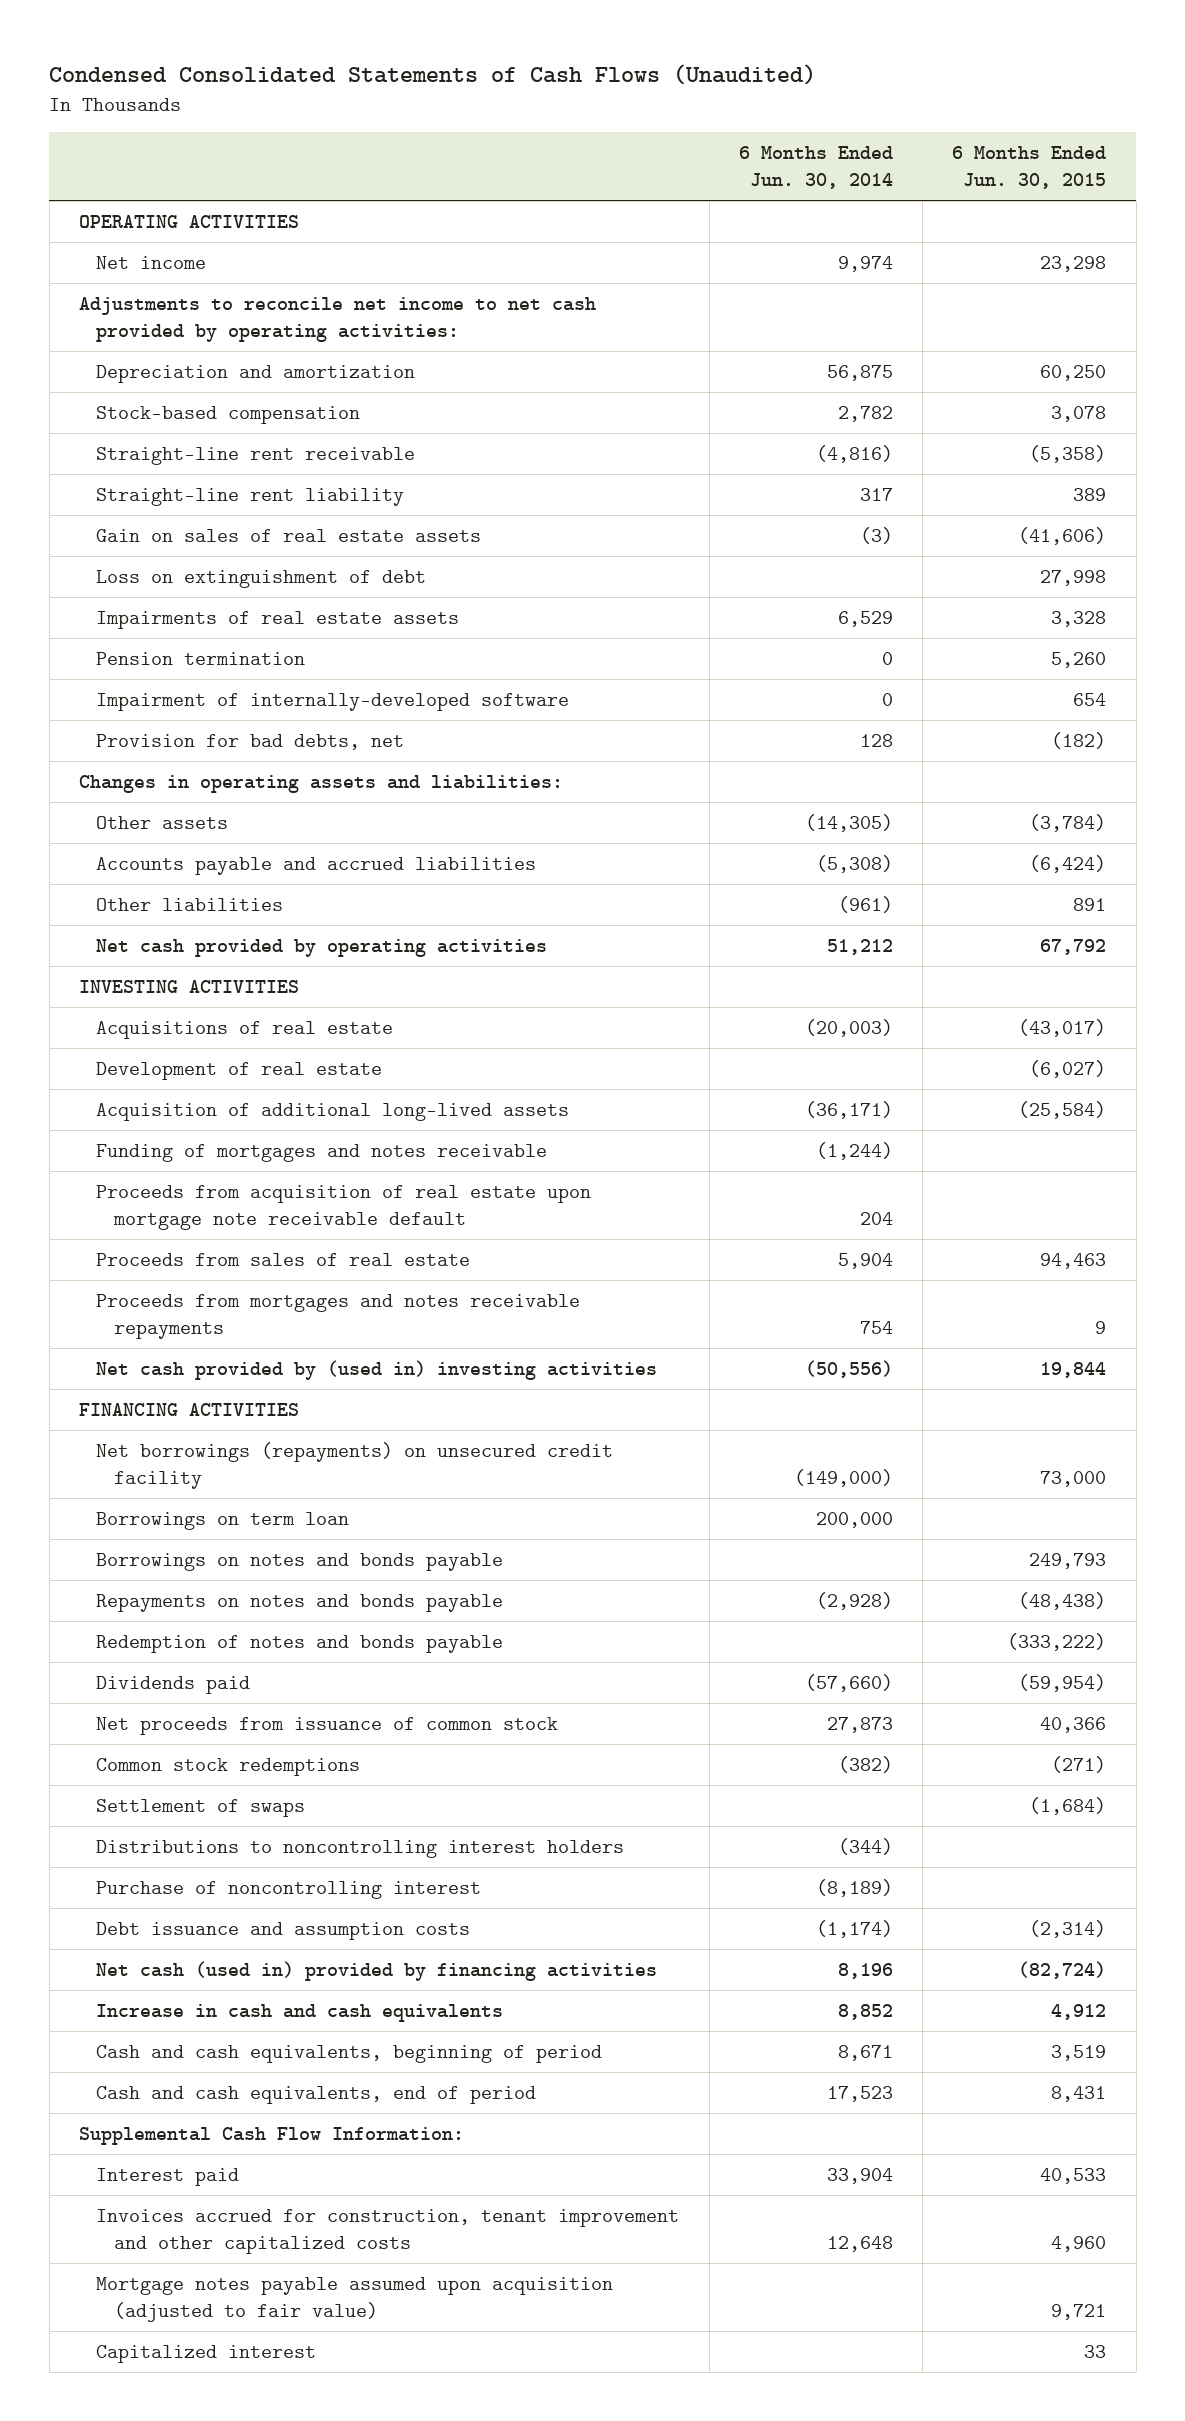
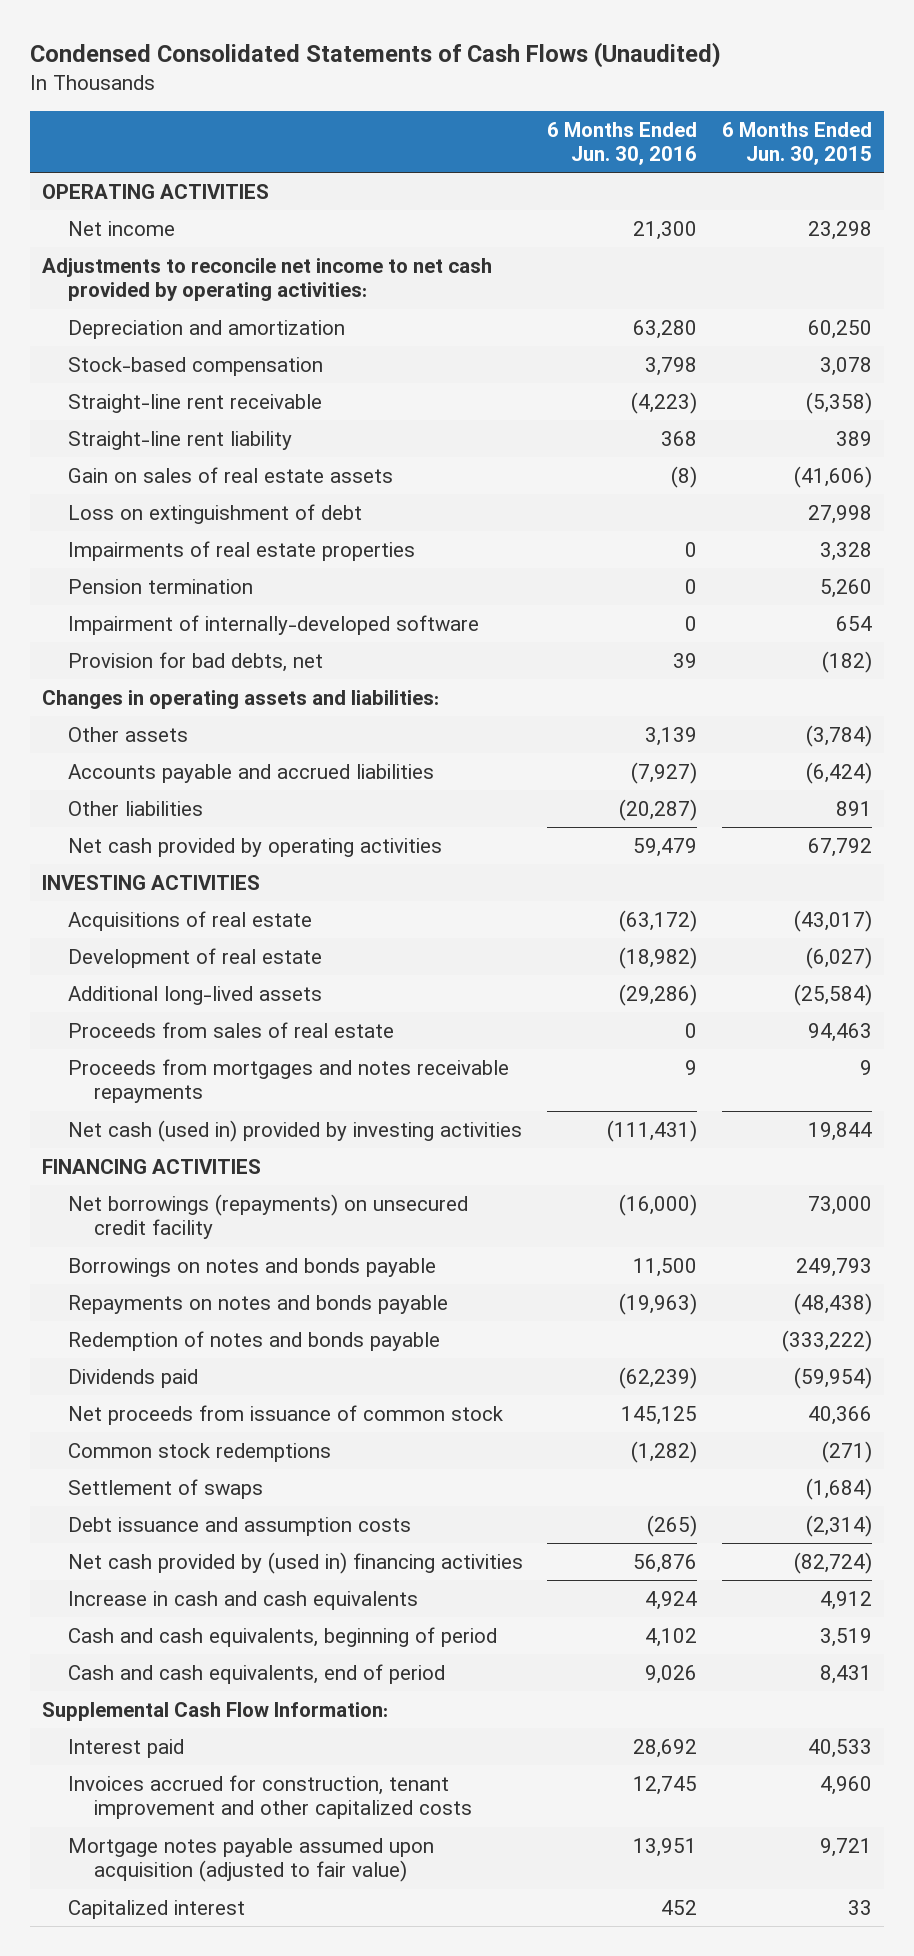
[738,145,893,190] 6 Months Ended Jun. 30, 2014 -> none
none -> [547,121,698,165] 6 Months Ended Jun. 30, 2016
[96,611,460,630] Impairments of real estate assets -> [68,540,416,561] Impairments of real estate properties
[96,1144,548,1163] Funding of mortgages and notes receivable -> none
[96,1185,592,1231] Proceeds from acquisition of real estate upon mortgage note receivable default -> none
[96,1103,570,1122] Acquisition of additional long-lived assets -> [68,985,323,1005] Additional long-lived assets
[96,1360,658,1381] Net cash provided by (used in) investing activities -> [68,1119,523,1142] Net cash (used in) provided by investing activities
[96,1512,350,1531] Borrowings on term loan -> none
[96,1840,625,1859] Distributions to noncontrolling interest holders -> none
[96,1881,482,1900] Purchase of noncontrolling interest -> none
[96,1961,658,1982] Net cash (used in) provided by financing activities -> [68,1551,524,1574] Net cash provided by (used in) financing activities

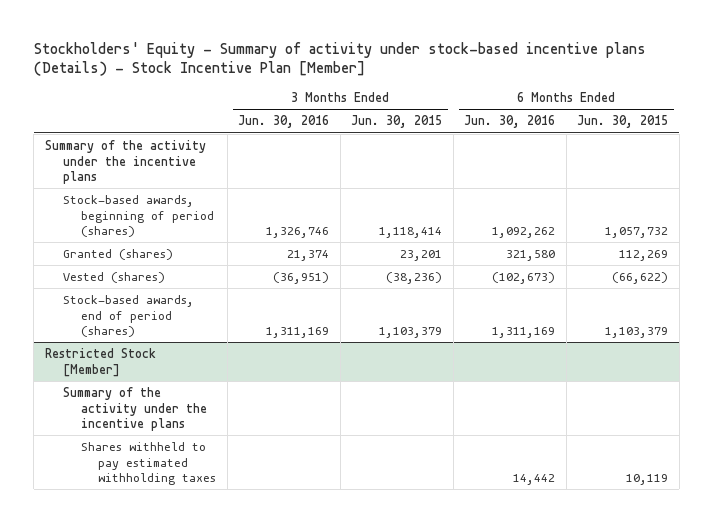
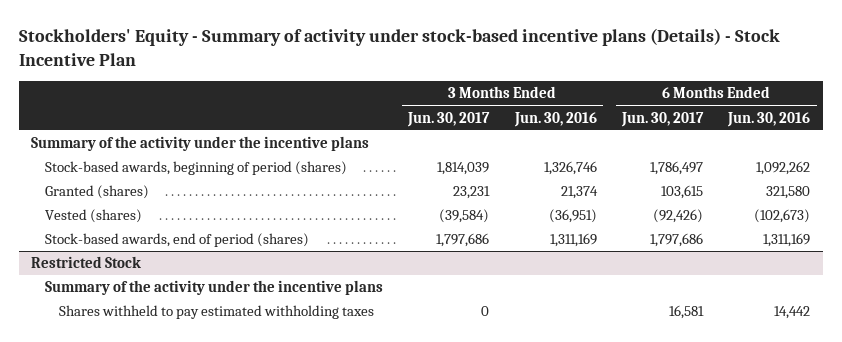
[33,41,646,77] Stockholders' Equity - Summary of activity under stock-based incentive plans (Details) - Stock Incentive Plan [Member] -> [18,28,780,66] Stockholders' Equity - Summary of activity under stock-based incentive plans (Details) - Stock Incentive Plan
[351,115,443,129] Jun. 30, 2015 -> none
[577,115,669,129] Jun. 30, 2015 -> none
none -> [407,111,491,127] Jun. 30, 2017
none -> [621,111,705,127] Jun. 30, 2017
[44,348,156,377] Restricted Stock [Member] -> [31,256,142,269] Restricted Stock

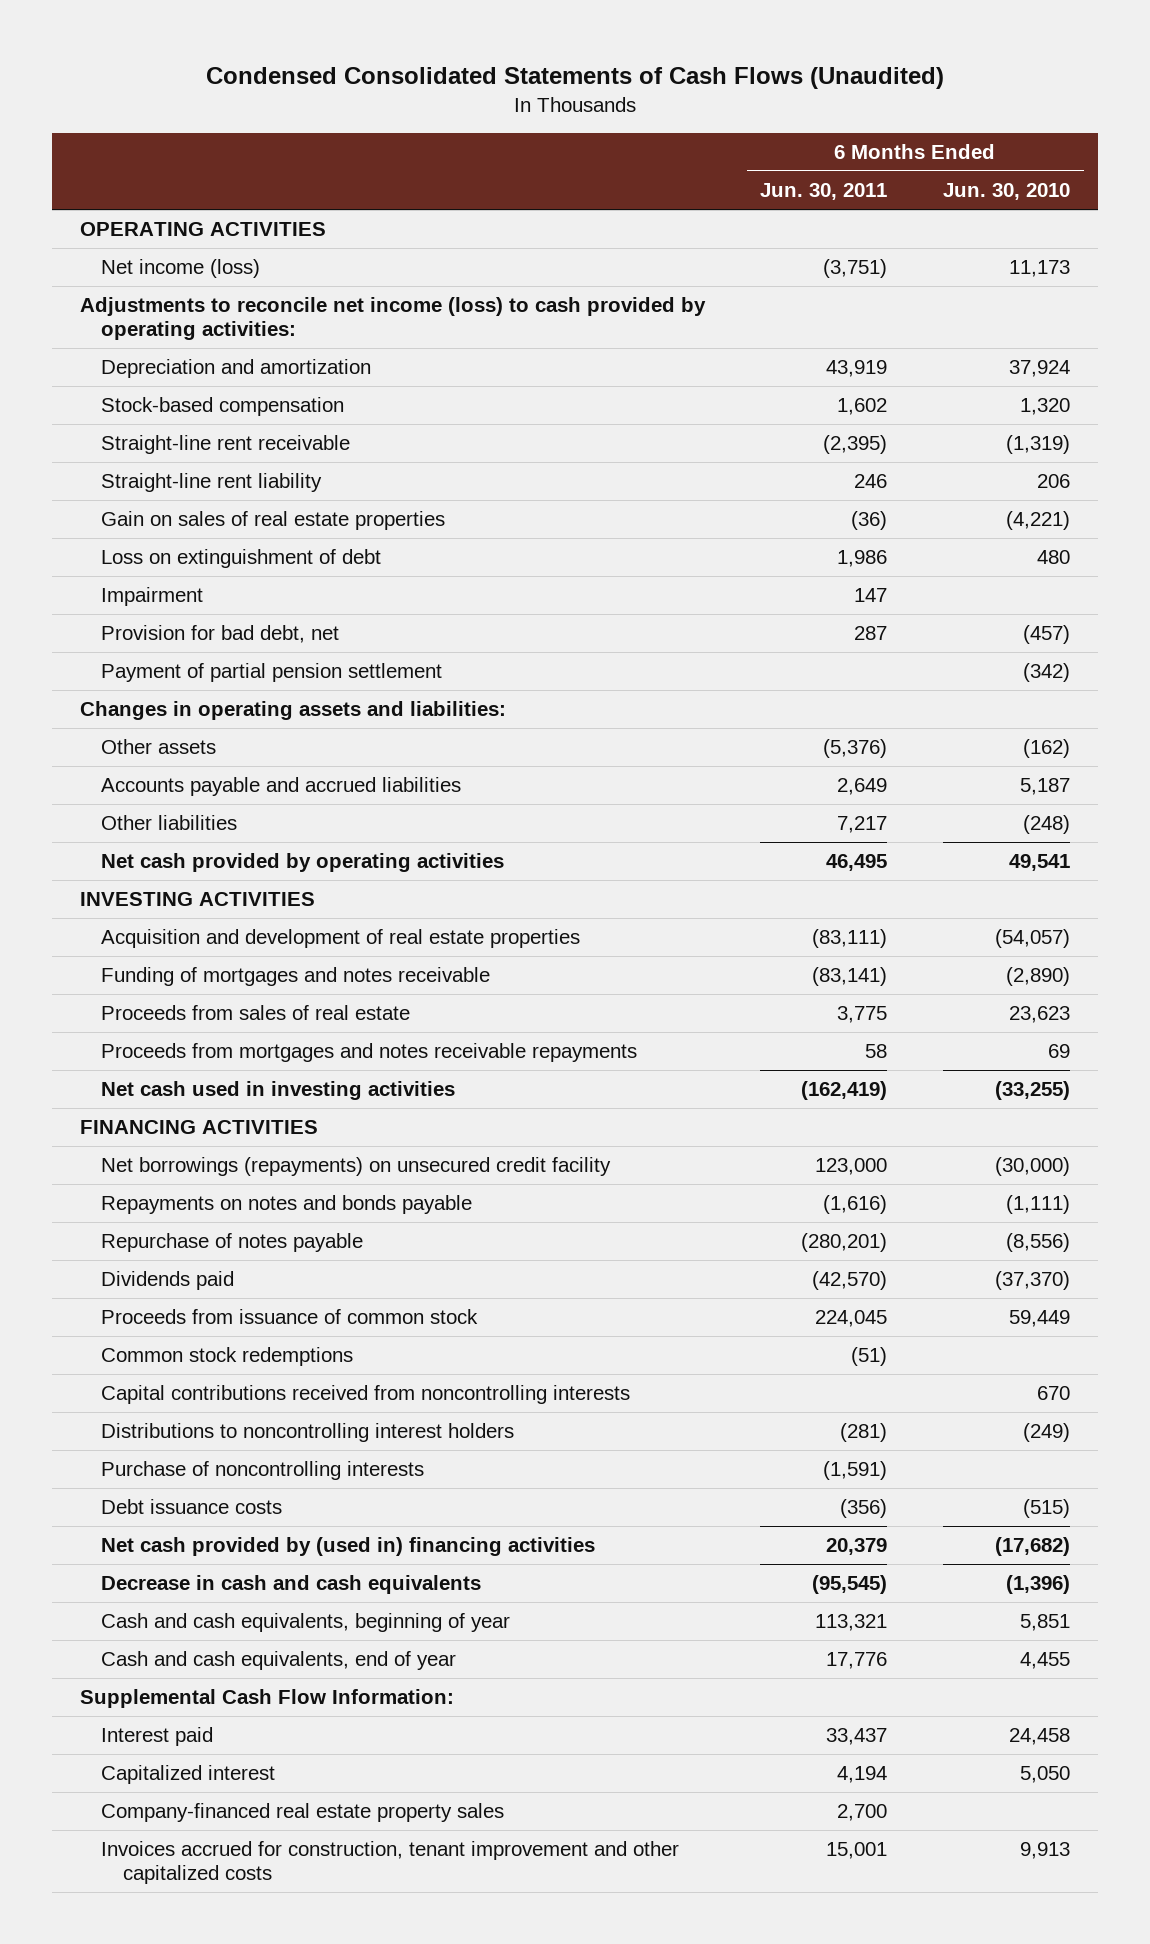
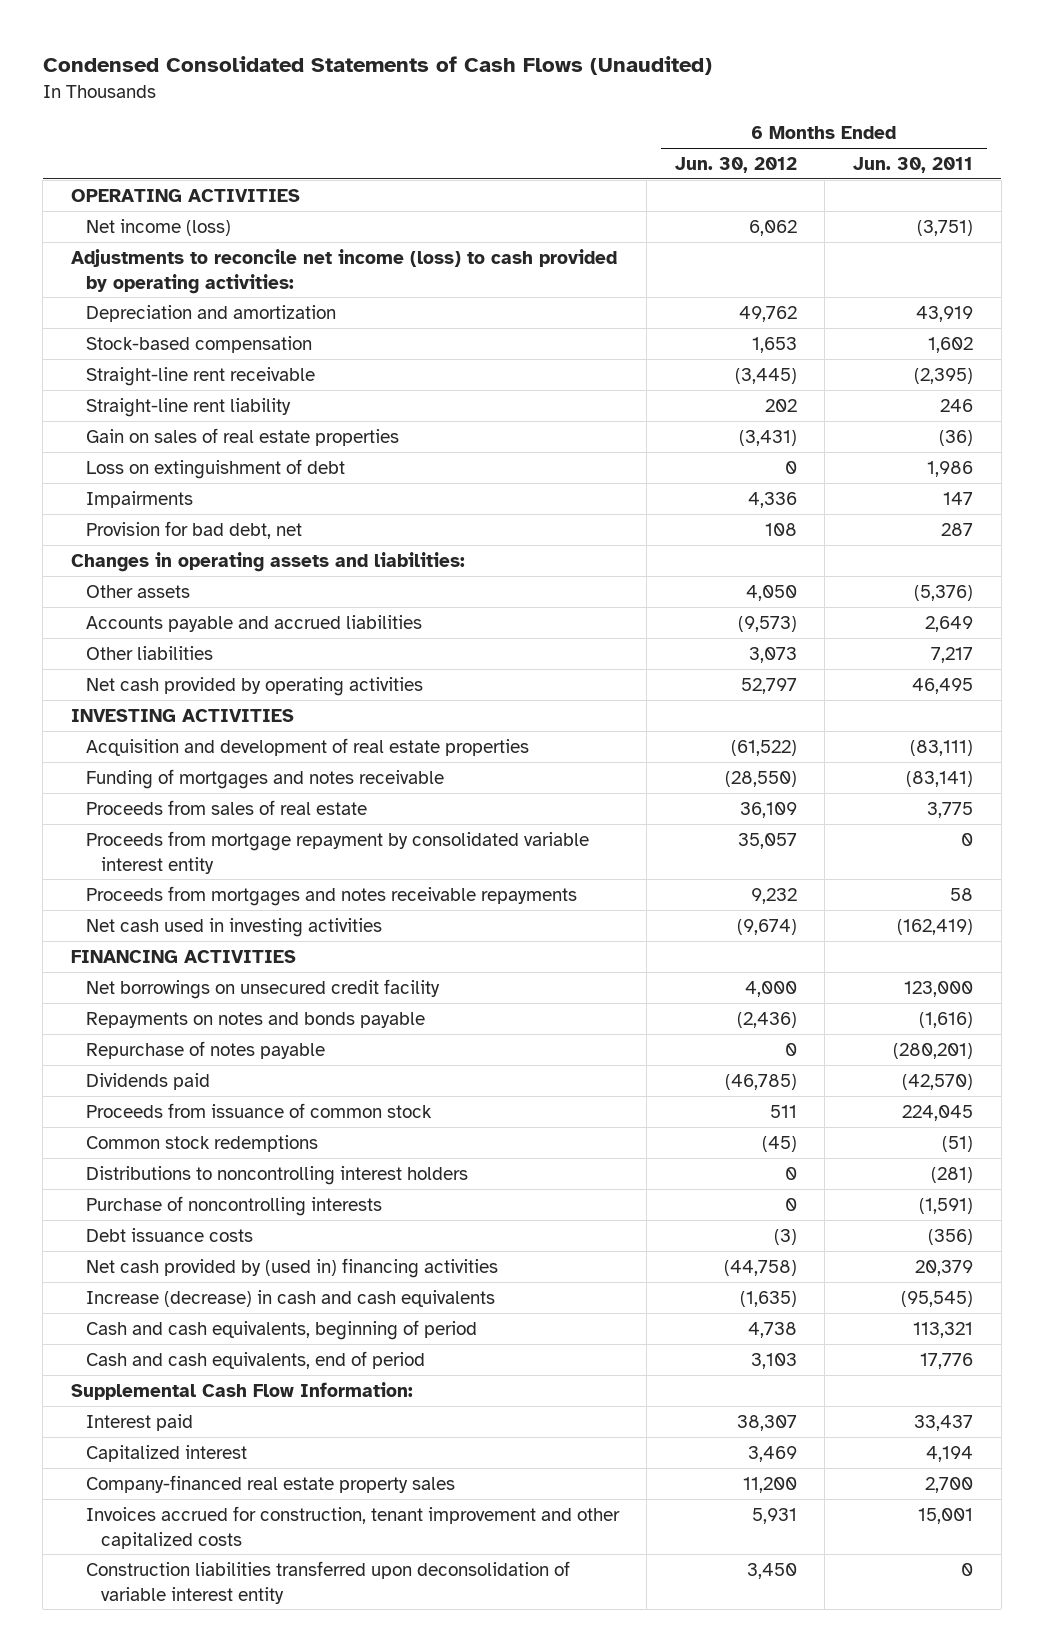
[943,183,1071,201] Jun. 30, 2010 -> none
none -> [674,156,797,173] Jun. 30, 2012
[101,587,204,607] Impairment -> [85,490,193,508] Impairments
[101,663,443,683] Payment of partial pension settlement -> none
none -> [85,830,589,874] Proceeds from mortgage repayment by consolidated variable interest entity
[101,1157,612,1177] Net borrowings (repayments) on unsecured credit facility -> [85,978,440,999] Net borrowings on unsecured credit facility
[101,1385,631,1405] Capital contributions received from noncontrolling interests -> none
[101,1575,482,1595] Decrease in cash and cash equivalents -> [85,1289,495,1307] Increase (decrease) in cash and cash equivalents
[101,1613,511,1633] Cash and cash equivalents, beginning of year -> [85,1319,477,1340] Cash and cash equivalents, beginning of period
[101,1651,457,1671] Cash and cash equivalents, end of year -> [85,1350,425,1369] Cash and cash equivalents, end of period
none -> [85,1560,570,1604] Construction liabilities transferred upon deconsolidation of variable interest entity

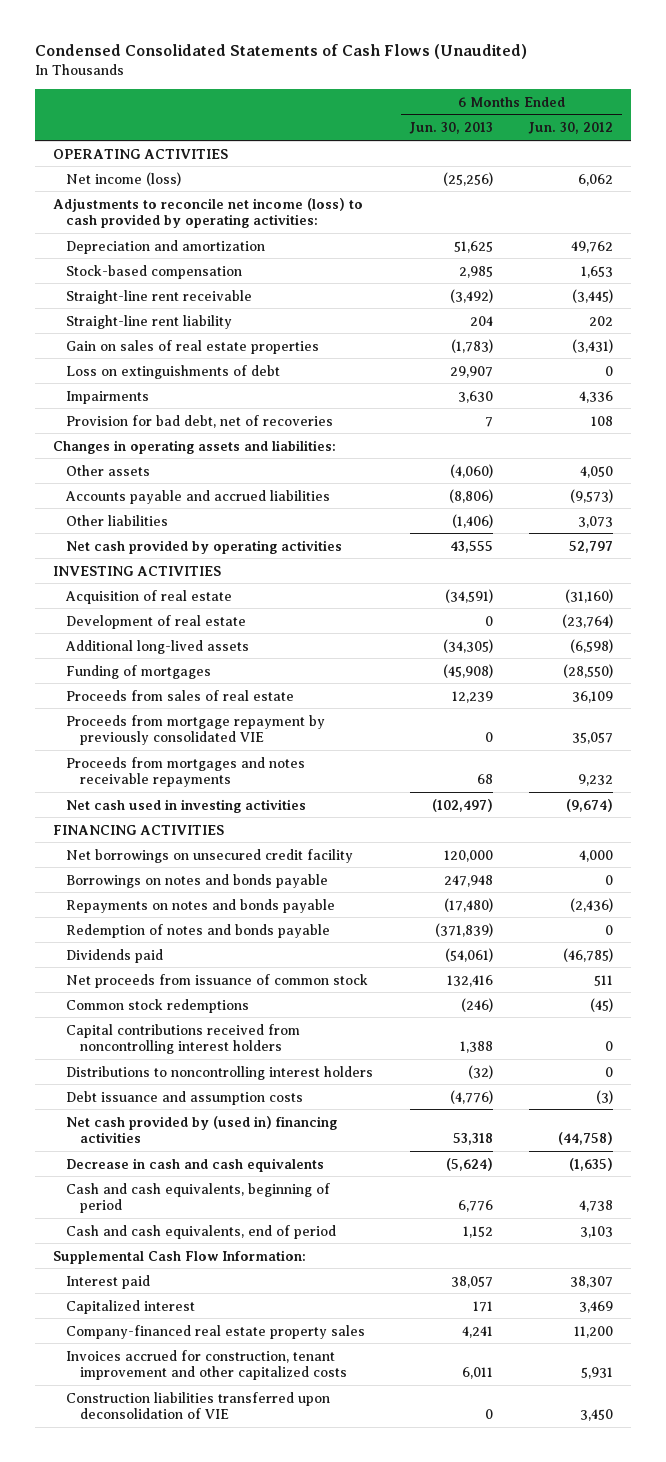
[853,156,974,173] Jun. 30, 2011 -> none
none -> [408,122,493,135] Jun. 30, 2013
[85,458,345,479] Loss on extinguishment of debt -> [66,364,281,379] Loss on extinguishments of debt
[85,520,302,539] Provision for bad debt, net -> [66,414,334,428] Provision for bad debt, net of recoveries
[85,737,529,756] Acquisition and development of real estate properties -> [65,589,233,604] Acquisition of real estate
[730,739,797,756] (61,522) -> [565,588,614,603] (31,160)
none -> [66,614,247,629] Development of real estate
none -> [65,639,250,654] Additional long-lived assets
[85,768,444,789] Funding of mortgages and notes receivable -> [66,664,212,679] Funding of mortgages
[85,830,589,874] Proceeds from mortgage repayment by consolidated variable interest entity -> [66,714,326,746] Proceeds from mortgage repayment by previously consolidated VIE
none -> [66,873,329,888] Borrowings on notes and bonds payable
[85,1040,325,1059] Repurchase of notes payable -> [66,923,331,938] Redemption of notes and bonds payable
[85,1102,432,1118] Proceeds from issuance of common stock -> [66,973,369,988] Net proceeds from issuance of common stock
none -> [66,1023,301,1055] Capital contributions received from noncontrolling interest holders
[85,1195,382,1216] Purchase of noncontrolling interests -> none
[85,1227,253,1242] Debt issuance costs -> [66,1090,304,1105] Debt issuance and assumption costs
[85,1289,495,1307] Increase (decrease) in cash and cash equivalents -> [66,1157,325,1172] Decrease in cash and cash equivalents
[85,1560,570,1604] Construction liabilities transferred upon deconsolidation of variable interest entity -> [66,1391,331,1420] Construction liabilities transferred upon deconsolidation of VIE

